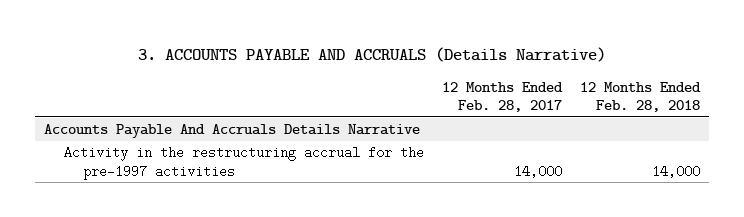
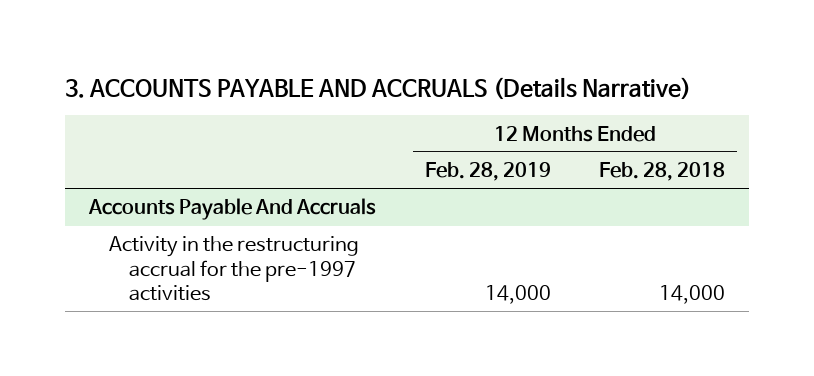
[441,81,563,113] 12 Months Ended Feb. 28, 2017 -> none
none -> [424,162,551,182] Feb. 28, 2019
[44,124,421,139] Accounts Payable And Accruals Details Narrative -> [88,198,377,221] Accounts Payable And Accruals

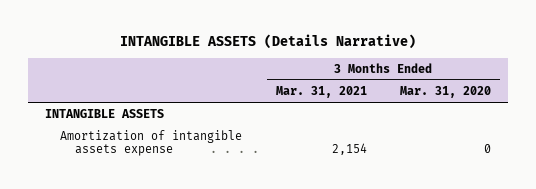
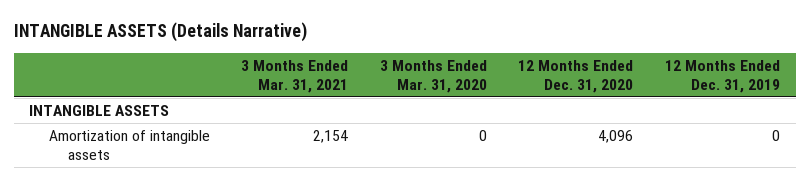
none -> [518,59,634,93] 12 Months Ended Dec. 31, 2020
none -> [664,59,780,93] 12 Months Ended Dec. 31, 2019
[60,130,243,157] Amortization of intangible assets expense -> [48,129,210,161] Amortization of intangible assets

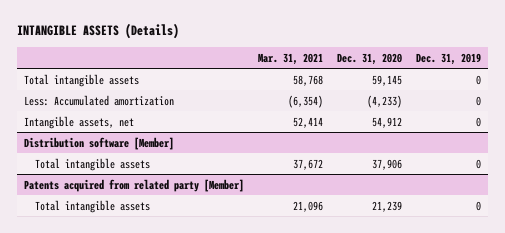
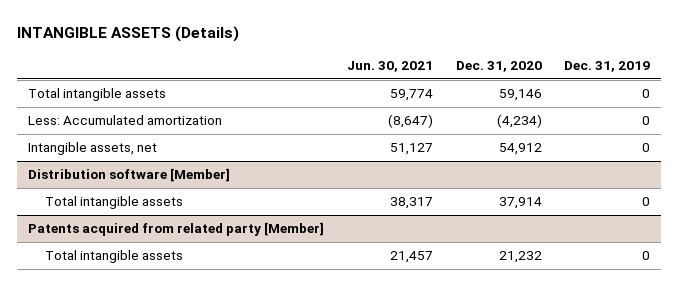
[257,52,323,65] Mar. 31, 2021 -> none
none -> [346,61,433,73] Jun. 30, 2021
[371,74,402,86] 59,145 -> [498,89,542,102] 59,146
[366,94,402,108] (4,233) -> [496,114,542,129] (4,234)
[371,158,402,170] 37,906 -> [498,197,542,210] 37,914
[371,200,402,212] 21,239 -> [498,251,542,264] 21,232

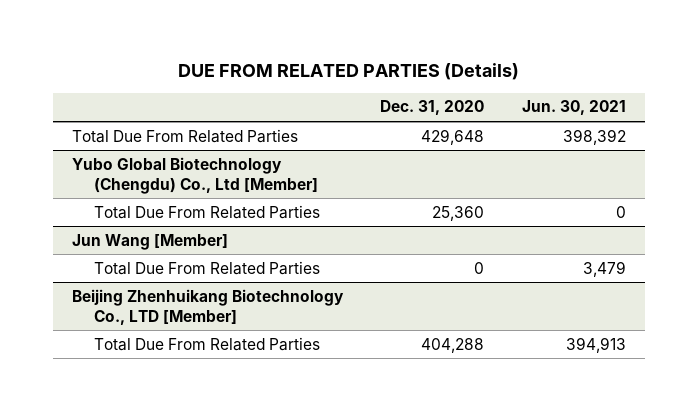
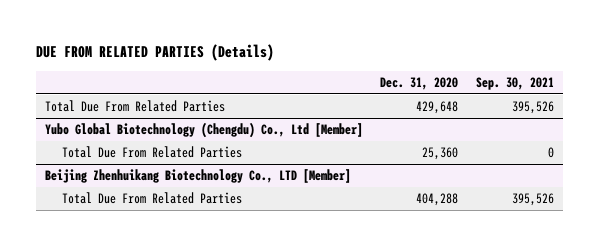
[521,100,626,116] Jun. 30, 2021 -> none
none -> [475,76,554,90] Sep. 30, 2021
[71,233,228,250] Jun Wang [Member] -> none
[94,260,321,275] Total Due From Related Parties -> none

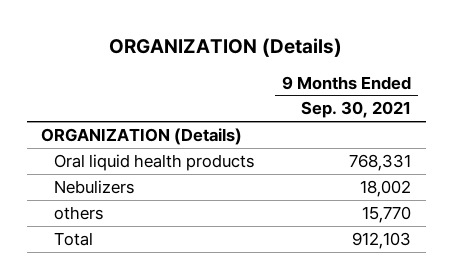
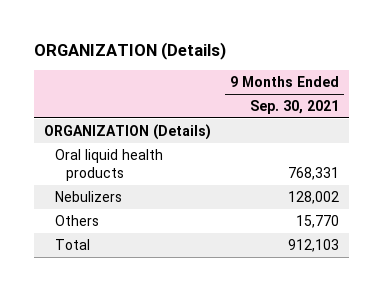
[360,179,412,197] 18,002 -> [288,190,340,204] 128,002
[53,205,103,220] others -> [54,214,99,226] Others

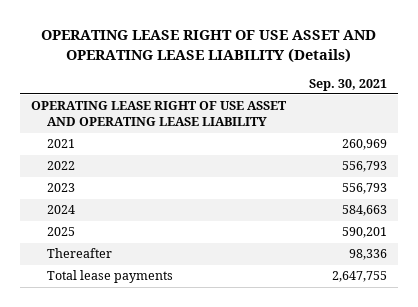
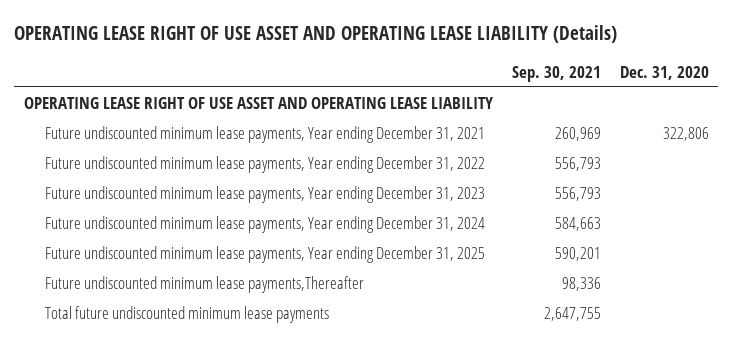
none -> [619,65,709,80] Dec. 31, 2020
[47,139,76,149] 2021 -> [45,125,486,143] Future undiscounted minimum lease payments, Year ending December 31, 2021
[47,161,76,171] 2022 -> [45,155,486,173] Future undiscounted minimum lease payments, Year ending December 31, 2022
[47,183,76,193] 2023 -> [45,185,486,203] Future undiscounted minimum lease payments, Year ending December 31, 2023
[47,205,76,215] 2024 -> [45,215,486,233] Future undiscounted minimum lease payments, Year ending December 31, 2024
[47,227,76,237] 2025 -> [45,245,486,263] Future undiscounted minimum lease payments, Year ending December 31, 2025
[47,248,113,259] Thereafter -> [45,275,365,293] Future undiscounted minimum lease payments,Thereafter
[47,270,174,284] Total lease payments -> [45,305,330,323] Total future undiscounted minimum lease payments

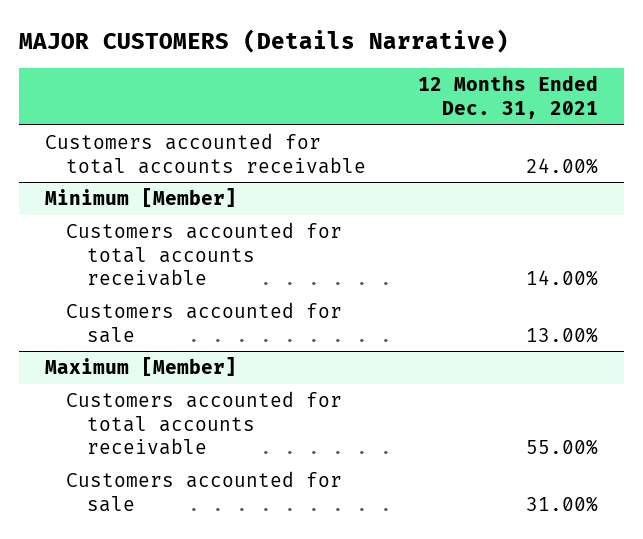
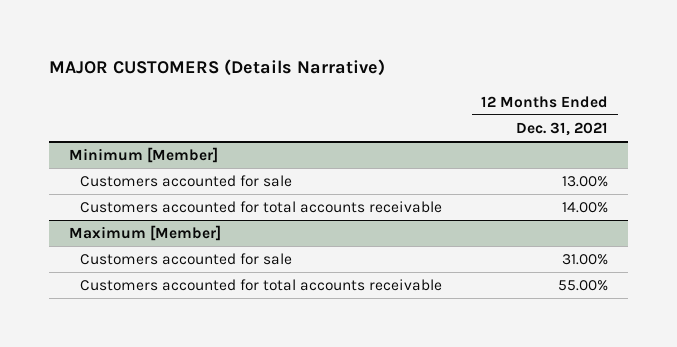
[45,133,367,174] Customers accounted for total accounts receivable -> none
[66,222,343,287] Customers accounted for total accounts receivable -> [80,200,443,213] Customers accounted for total accounts receivable
[66,391,343,456] Customers accounted for total accounts receivable -> [80,278,443,291] Customers accounted for total accounts receivable

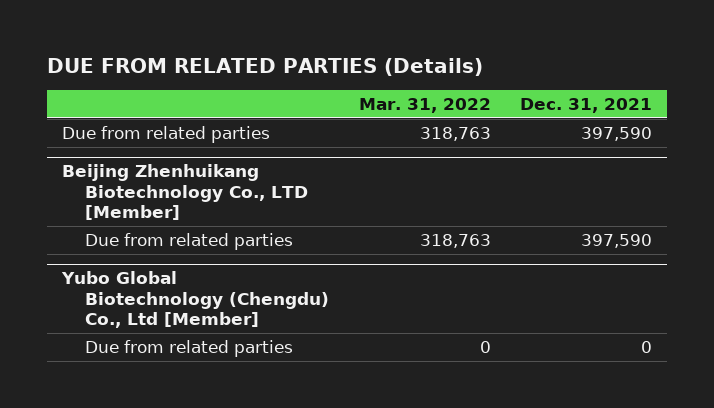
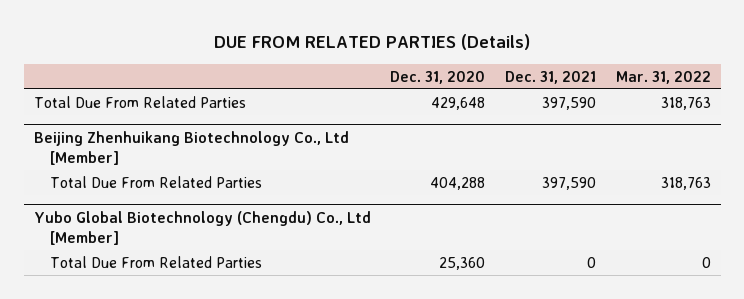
none -> [390,70,486,84] Dec. 31, 2020
[61,125,270,143] Due from related parties -> [33,95,246,108] Total Due From Related Parties
[61,164,309,221] Beijing Zhenhuikang Biotechnology Co., LTD [Member] -> [33,130,349,165] Beijing Zhenhuikang Biotechnology Co., Ltd [Member]
[85,232,294,250] Due from related parties -> [49,175,262,188] Total Due From Related Parties
[85,339,294,357] Due from related parties -> [49,255,262,268] Total Due From Related Parties

